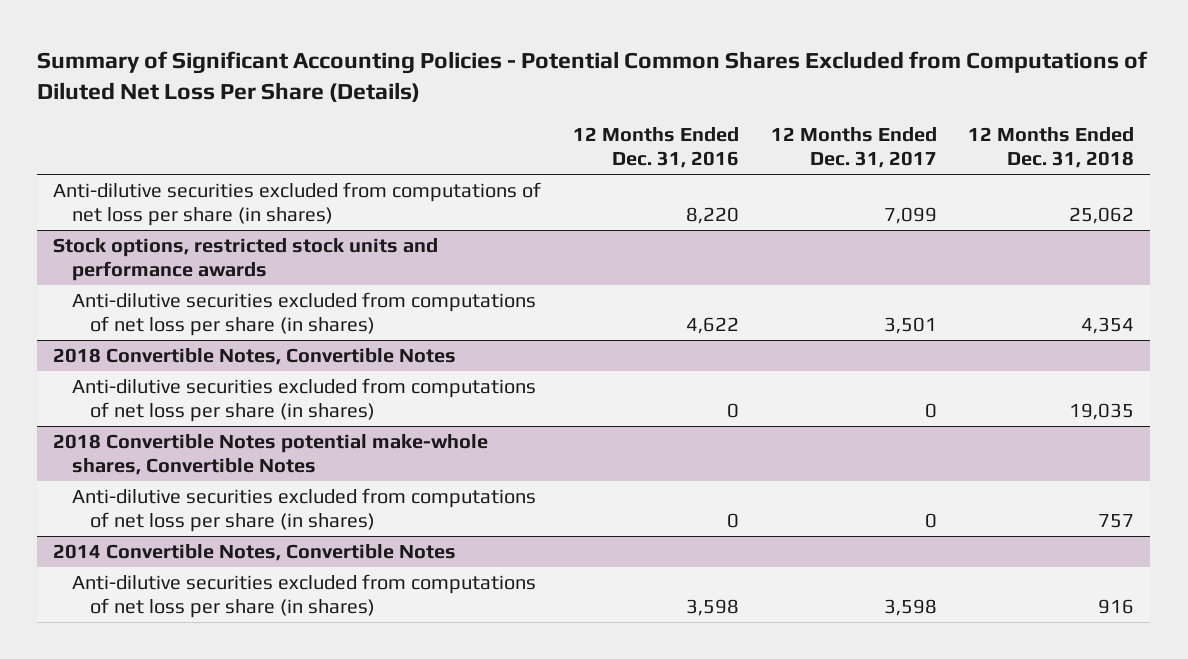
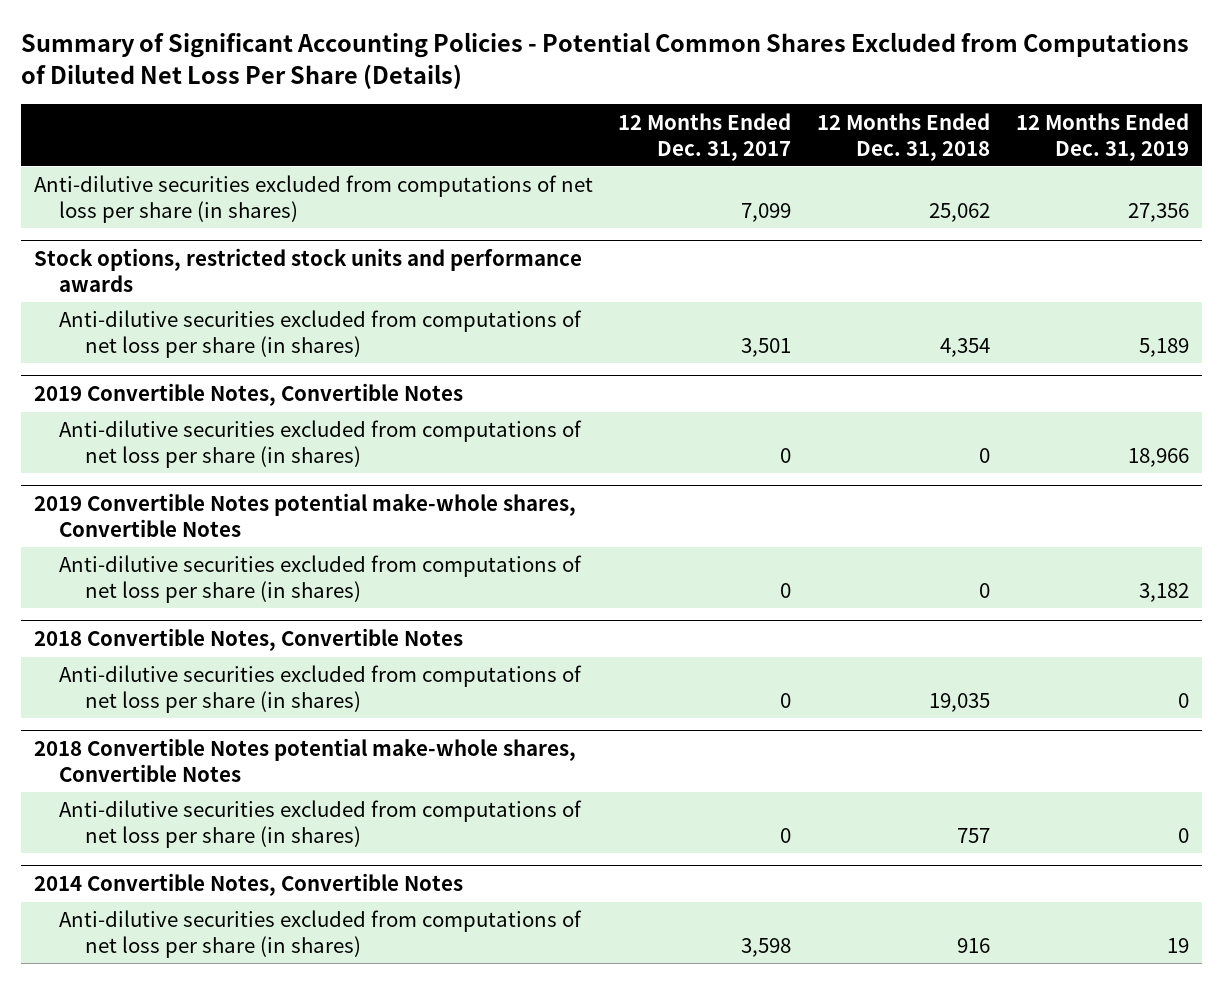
[573,127,740,168] 12 Months Ended Dec. 31, 2016 -> none
none -> [1016,112,1190,161] 12 Months Ended Dec. 31, 2019
none -> [33,383,463,407] 2019 Convertible Notes, Convertible Notes
none -> [59,420,583,469] Anti-dilutive securities excluded from computations of net loss per share (in shares)
none -> [33,493,576,537] 2019 Convertible Notes potential make-whole shares, Convertible Notes
none -> [59,555,583,604] Anti-dilutive securities excluded from computations of net loss per share (in shares)

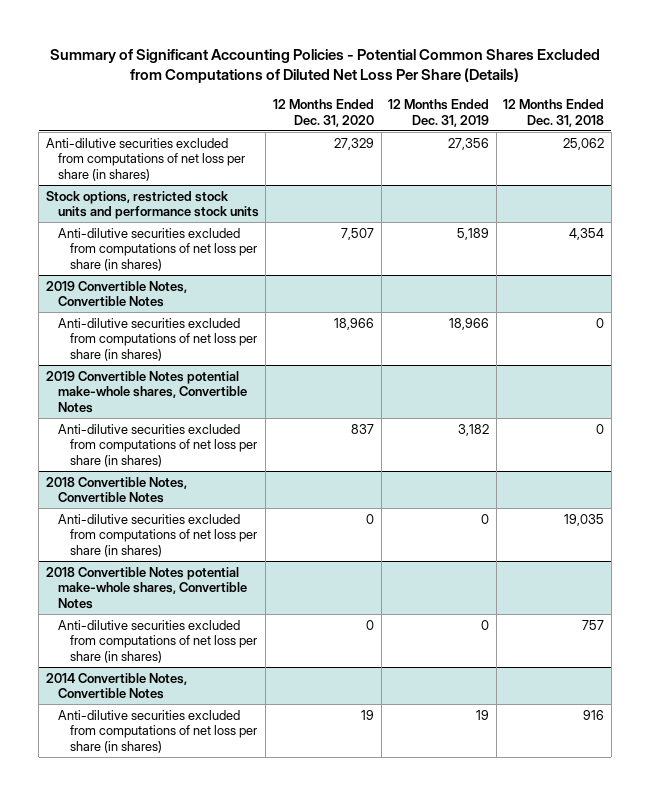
[618,112,792,161] 12 Months Ended Dec. 31, 2017 -> none
none -> [273,98,375,127] 12 Months Ended Dec. 31, 2020
[33,248,582,292] Stock options, restricted stock units and performance awards -> [46,190,259,220] Stock options, restricted stock units and performance stock units

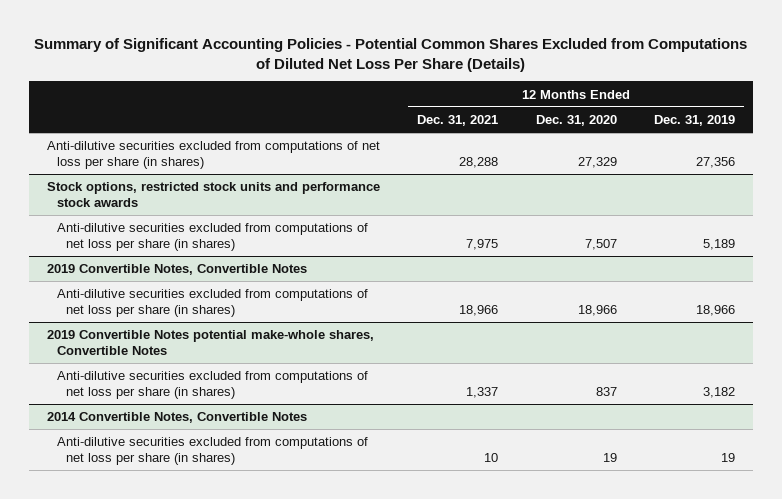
[503,98,605,127] 12 Months Ended Dec. 31, 2018 -> none
none -> [417,114,499,126] Dec. 31, 2021
[46,190,259,220] Stock options, restricted stock units and performance stock units -> [47,182,381,207] Stock options, restricted stock units and performance stock awards
[46,476,188,504] 2018 Convertible Notes, Convertible Notes -> none
[57,513,257,558] Anti-dilutive securities excluded from computations of net loss per share (in shares) -> none
[46,566,247,610] 2018 Convertible Notes potential make-whole shares, Convertible Notes -> none
[57,619,257,664] Anti-dilutive securities excluded from computations of net loss per share (in shares) -> none

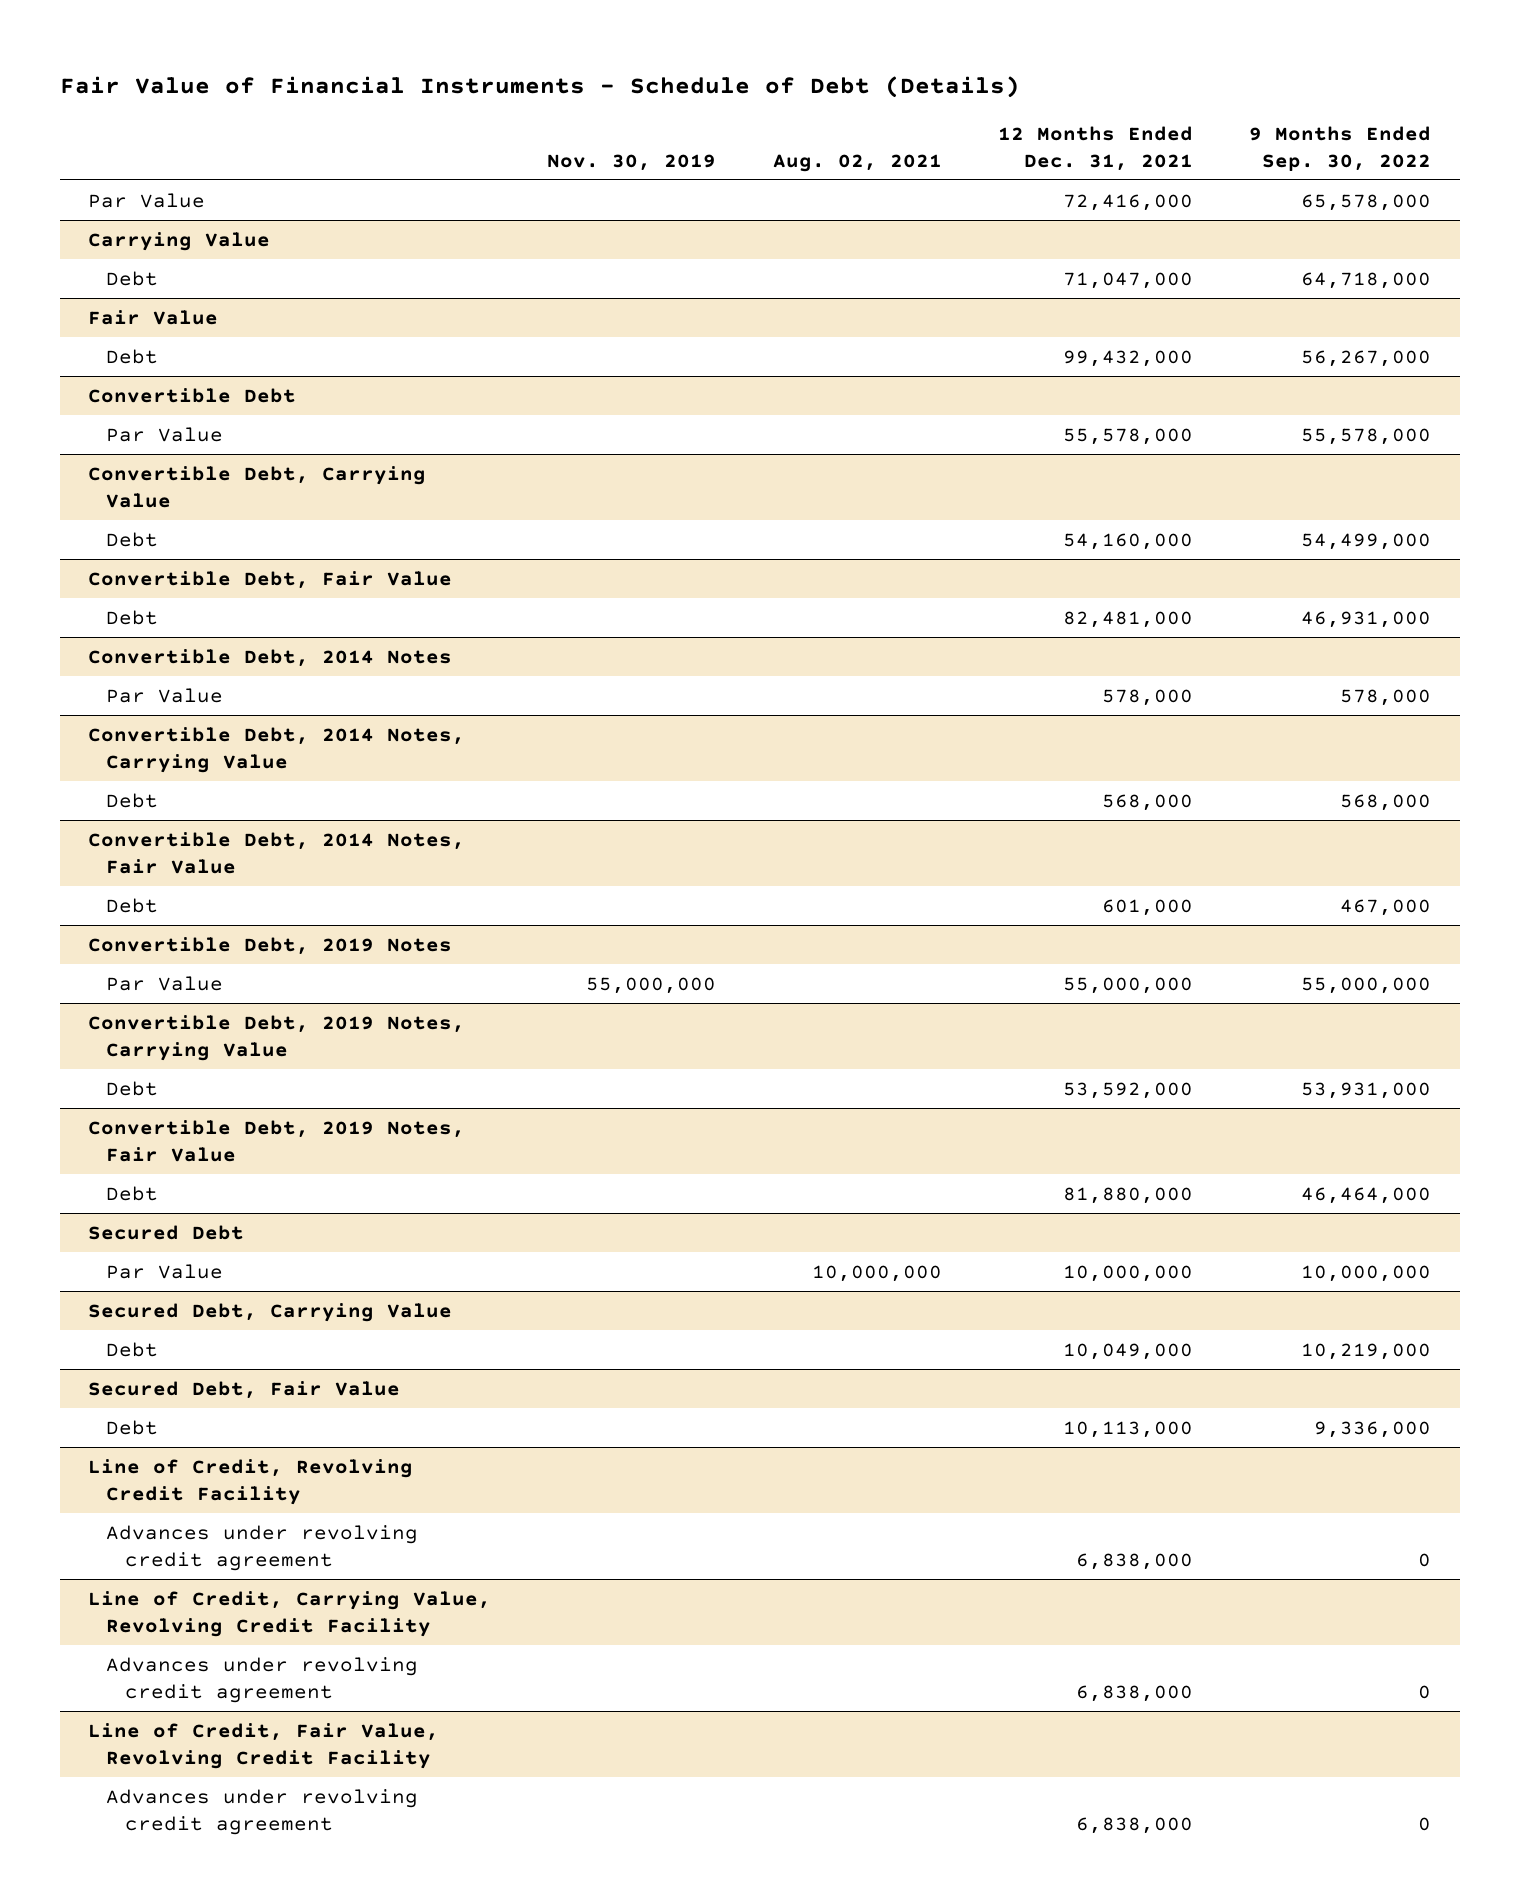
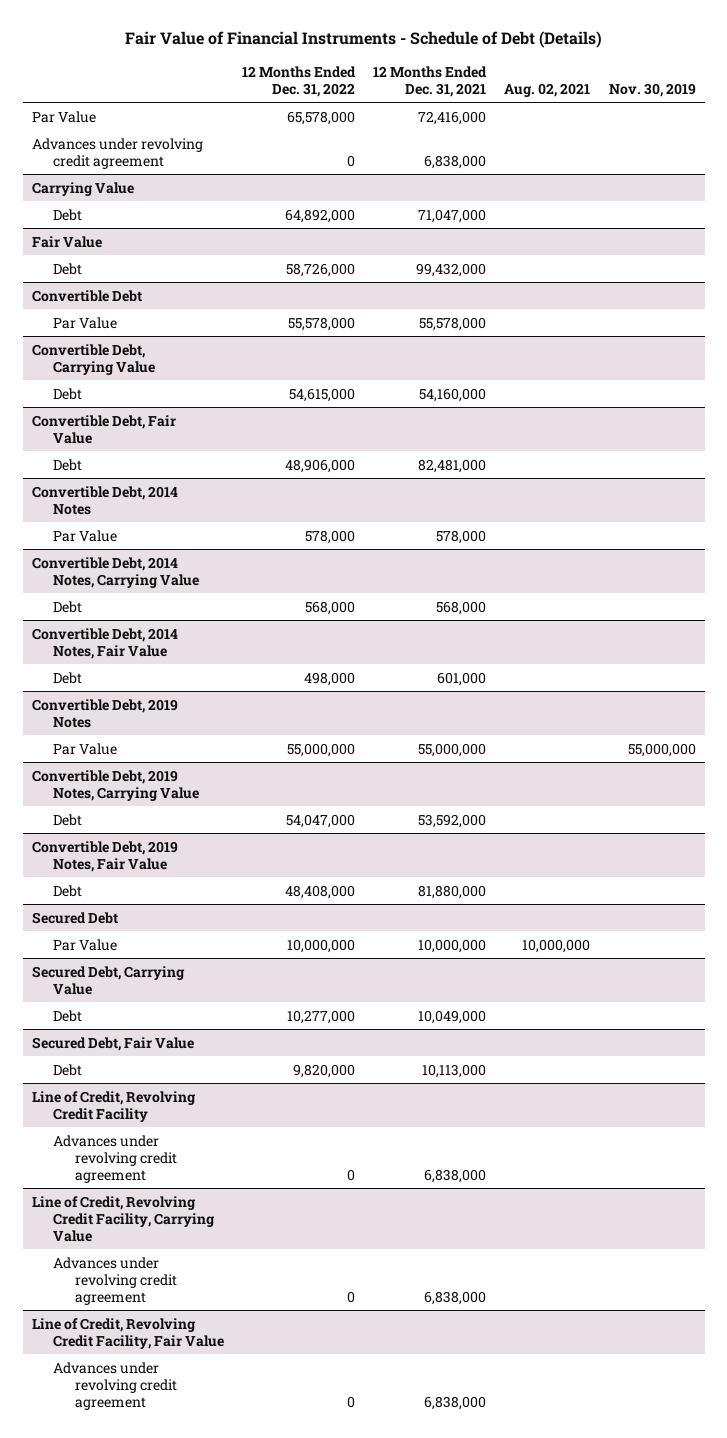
[1249,125,1432,171] 9 Months Ended Sep. 30, 2022 -> none
none -> [242,65,357,97] 12 Months Ended Dec. 31, 2022
none -> [31,137,203,169] Advances under revolving credit agreement
[87,1590,491,1637] Line of Credit, Carrying Value, Revolving Credit Facility -> [31,1195,216,1242] Line of Credit, Revolving Credit Facility, Carrying Value
[87,1722,439,1769] Line of Credit, Fair Value, Revolving Credit Facility -> [31,1317,225,1349] Line of Credit, Revolving Credit Facility, Fair Value

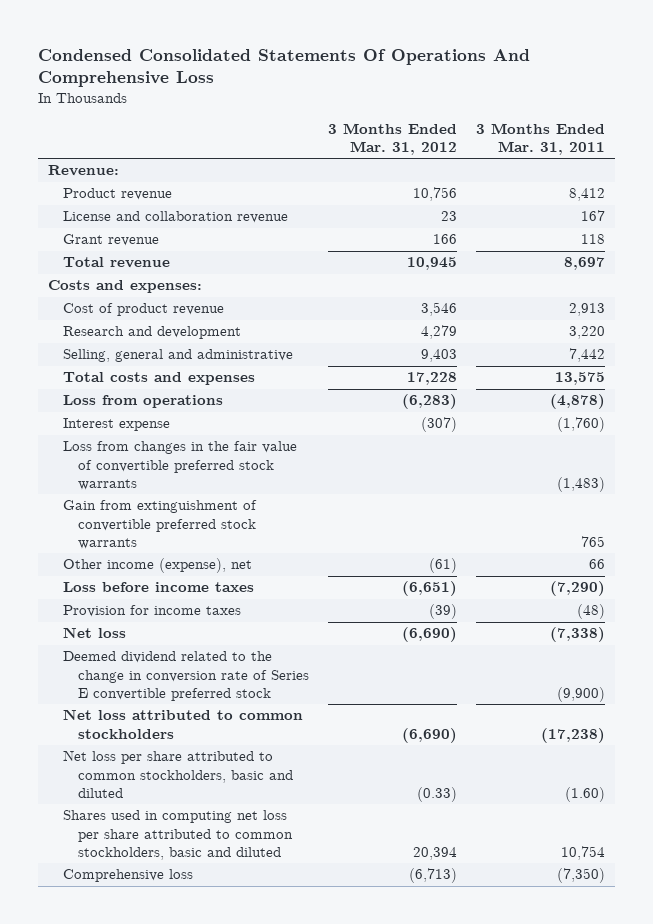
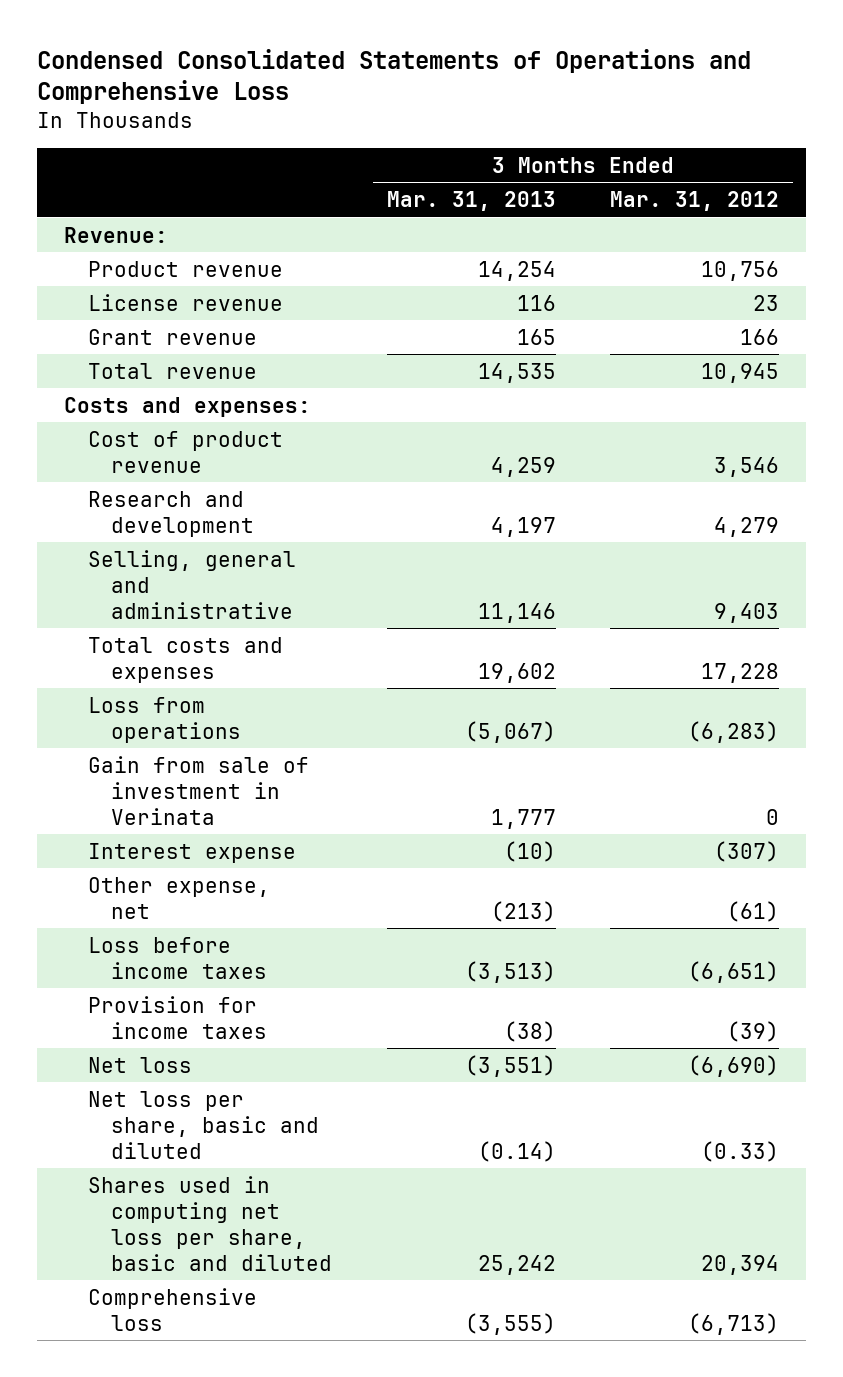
[38,48,531,88] Condensed Consolidated Statements Of Operations And Comprehensive Loss -> [37,48,752,105] Condensed Consolidated Statements of Operations and Comprehensive Loss
[476,122,606,155] 3 Months Ended Mar. 31, 2011 -> none
none -> [386,191,556,212] Mar. 31, 2013
[62,211,288,224] License and collaboration revenue -> [87,293,283,311] License revenue
none -> [87,755,309,825] Gain from sale of investment in Verinata
[62,441,297,490] Loss from changes in the fair value of convertible preferred stock warrants -> none
[62,500,257,549] Gain from extinguishment of convertible preferred stock warrants -> none
[62,558,252,574] Other income (expense), net -> [87,876,270,919] Other expense, net
[62,651,310,701] Deemed dividend related to the change in conversion rate of Series E convertible preferred stock -> none
[62,709,303,739] Net loss attributed to common stockholders -> none
[62,750,294,798] Net loss per share attributed to common stockholders, basic and diluted -> [87,1090,320,1159] Net loss per share, basic and diluted
[62,810,294,860] Shares used in computing net loss per share attributed to common stockholders, basic and diluted -> [87,1175,333,1271] Shares used in computing net loss per share, basic and diluted

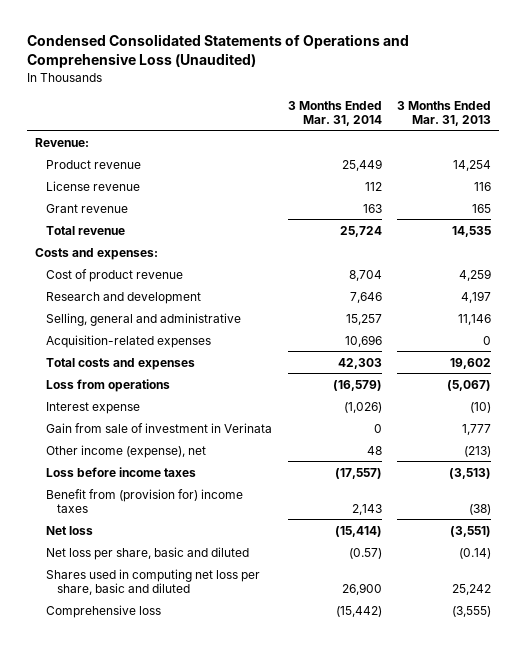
[37,48,752,105] Condensed Consolidated Statements of Operations and Comprehensive Loss -> [27,34,410,69] Condensed Consolidated Statements of Operations and Comprehensive Loss (Unaudited)
[609,191,779,212] Mar. 31, 2012 -> none
none -> [287,100,382,126] 3 Months Ended Mar. 31, 2014
none -> [46,334,212,348] Acquisition-related expenses
[87,755,309,825] Gain from sale of investment in Verinata -> [46,422,273,433] Gain from sale of investment in Verinata
[87,876,270,919] Other expense, net -> [46,444,207,458] Other income (expense), net
[87,995,268,1039] Provision for income taxes -> [46,488,244,513] Benefit from (provision for) income taxes

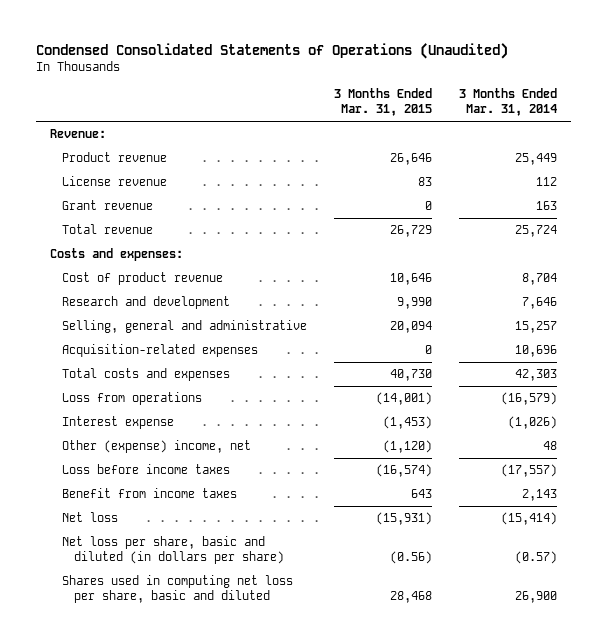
[27,34,410,69] Condensed Consolidated Statements of Operations and Comprehensive Loss (Unaudited) -> [36,42,509,59] Condensed Consolidated Statements of Operations (Unaudited)
[397,100,492,126] 3 Months Ended Mar. 31, 2013 -> none
none -> [333,88,432,117] 3 Months Ended Mar. 31, 2015
[46,422,273,433] Gain from sale of investment in Verinata -> none
[46,444,207,458] Other income (expense), net -> [61,439,251,453] Other (expense) income, net
[46,488,244,513] Benefit from (provision for) income taxes -> [61,487,237,498] Benefit from income taxes
[46,546,250,560] Net loss per share, basic and diluted -> [61,535,284,565] Net loss per share, basic and diluted (in dollars per share)
[46,604,162,618] Comprehensive loss -> none

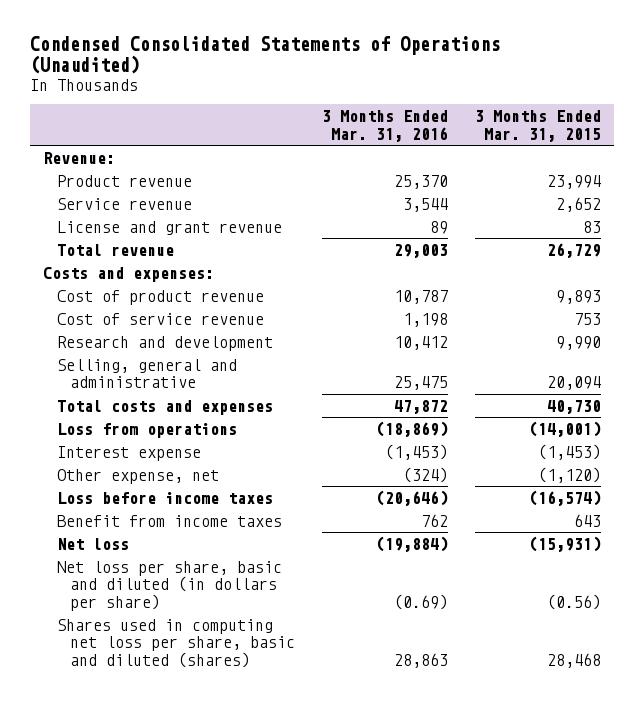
[459,88,558,117] 3 Months Ended Mar. 31, 2014 -> none
none -> [321,110,448,142] 3 Months Ended Mar. 31, 2016
[61,199,153,210] Grant revenue -> none
[389,152,432,165] 26,646 -> [546,174,601,189] 23,994
none -> [56,197,192,210] Service revenue
[61,175,167,186] License revenue -> [56,220,282,235] License and grant revenue
[389,272,432,285] 10,646 -> [555,289,601,304] 9,893
none -> [56,312,264,325] Cost of service revenue
[61,343,258,357] Acquisition-related expenses -> none
[61,439,251,453] Other (expense) income, net -> [56,468,219,484] Other expense, net
[61,574,293,604] Shares used in computing net loss per share, basic and diluted -> [56,618,296,668] Shares used in computing net loss per share, basic and diluted (shares)

